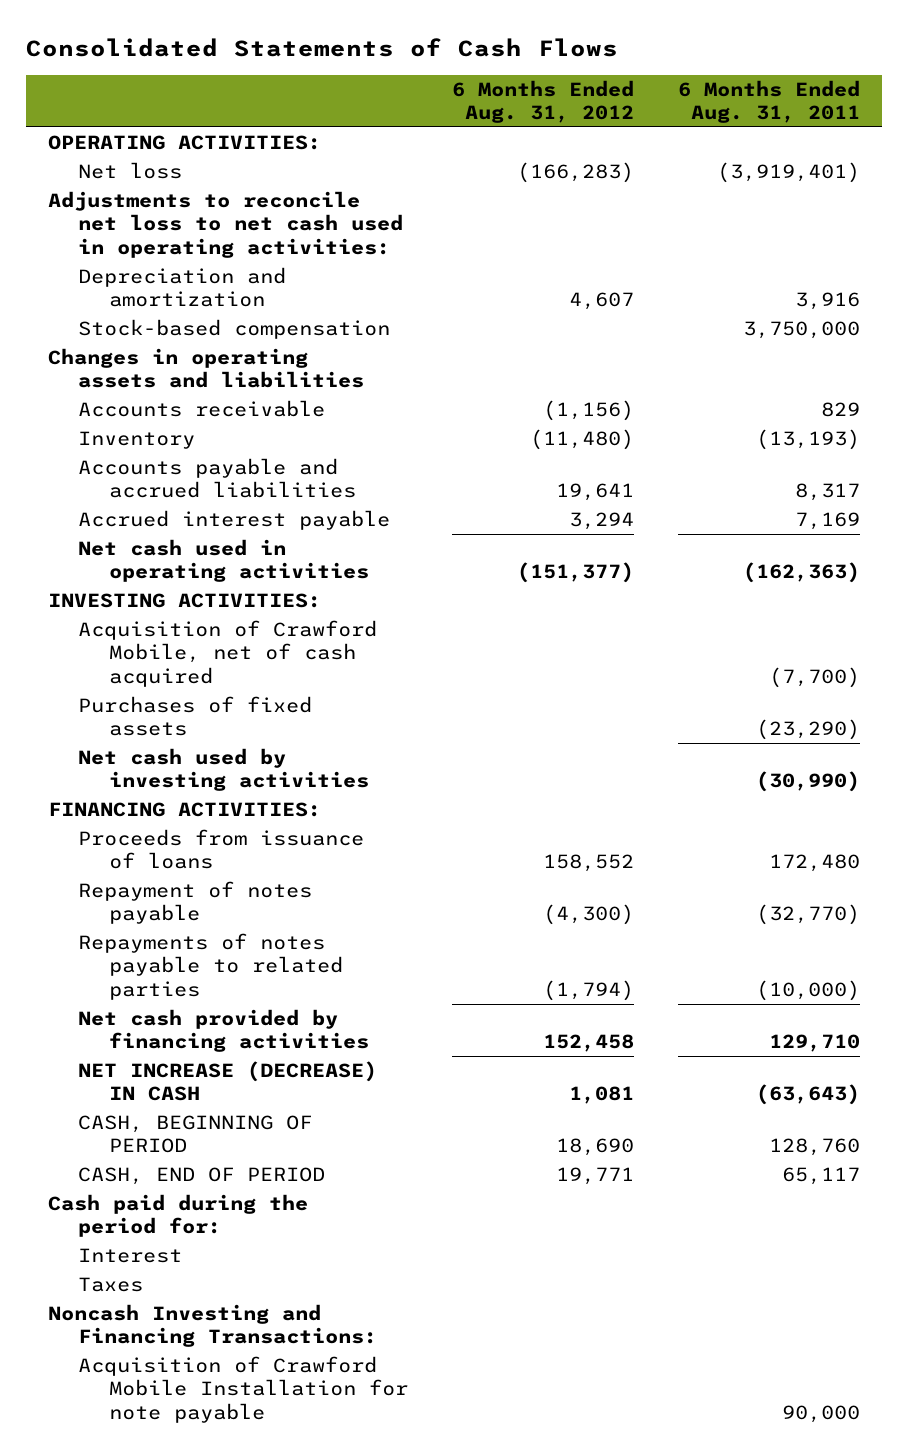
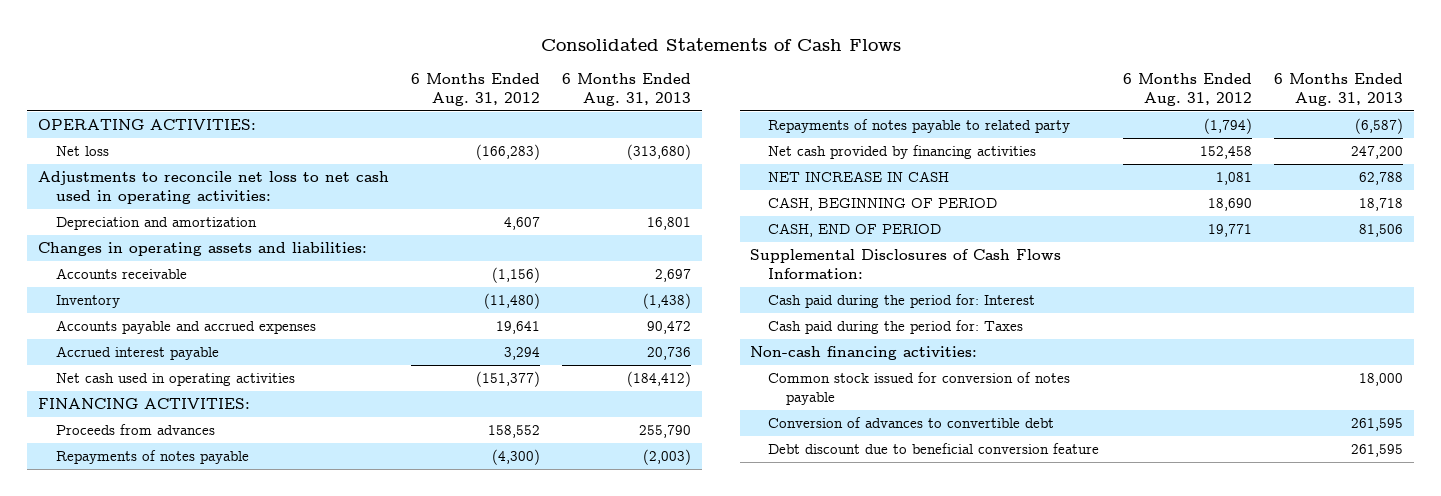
[677,79,860,124] 6 Months Ended Aug. 31, 2011 -> none
none -> [561,72,691,106] 6 Months Ended Aug. 31, 2013
[78,319,391,340] Stock-based compensation -> none
[48,348,365,389] Changes in operating assets and liabilities -> [38,242,368,257] Changes in operating assets and liabilities:
[78,458,356,499] Accounts payable and accrued liabilities -> [55,320,316,335] Accounts payable and accrued expenses
[48,593,322,609] INVESTING ACTIVITIES: -> none
[78,620,378,687] Acquisition of Crawford Mobile, net of cash acquired -> none
[78,696,313,737] Purchases of fixed assets -> none
[78,748,369,792] Net cash used by investing activities -> none
[78,829,365,870] Proceeds from issuance of loans -> [55,424,215,436] Proceeds from advances
[78,881,313,925] Repayment of notes payable -> [55,450,249,465] Repayments of notes payable
[78,933,343,1000] Repayments of notes payable to related parties -> [768,119,1071,134] Repayments of notes payable to related party
[78,1061,378,1102] NET INCREASE (DECREASE) IN CASH -> [768,171,950,183] NET INCREASE IN CASH
[48,1194,309,1238] Cash paid during the period for: -> none
[78,1356,408,1423] Acquisition of Crawford Mobile Installation for note payable -> none
none -> [750,249,1062,280] Supplemental Disclosures of Cash Flows Information:
[78,1248,183,1264] Interest -> [768,294,1036,309] Cash paid during the period for: Interest
[78,1277,144,1293] Taxes -> [768,320,1024,335] Cash paid during the period for: Taxes
[48,1304,378,1348] Noncash Investing and Financing Transactions: -> [750,346,978,361] Non-cash financing activities:
none -> [768,372,1071,406] Common stock issued for conversion of notes payable
none -> [768,417,1055,429] Conversion of advances to convertible debt
none -> [768,443,1100,455] Debt discount due to beneficial conversion feature

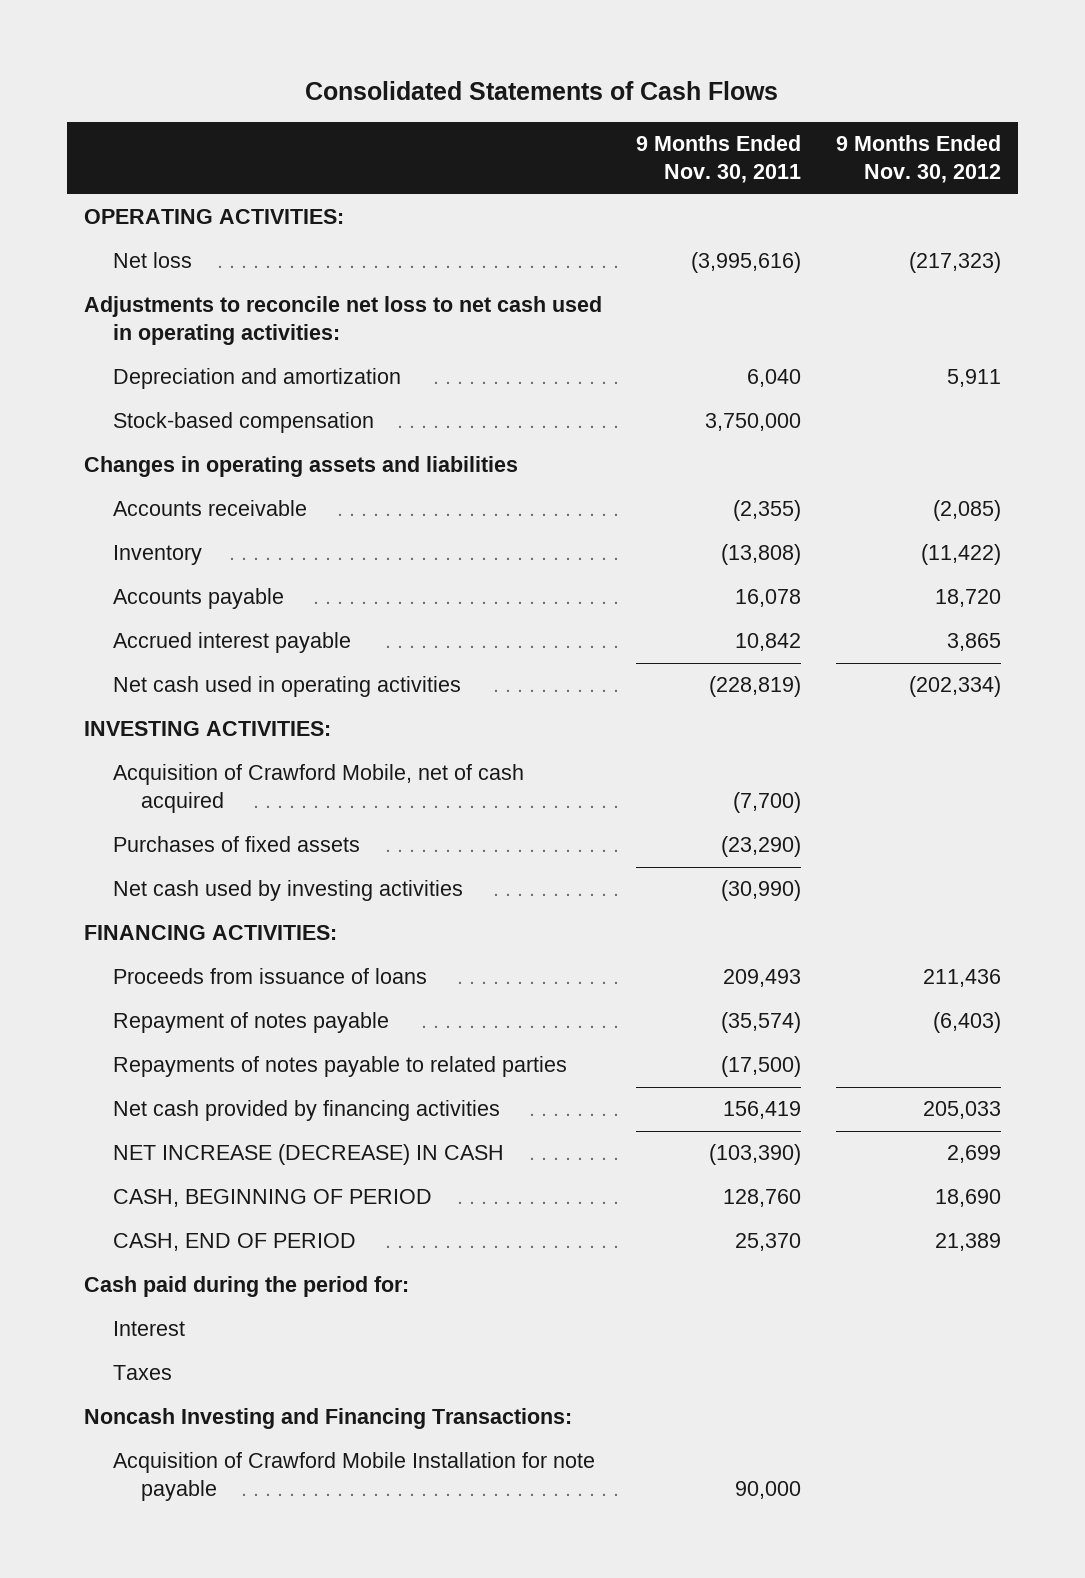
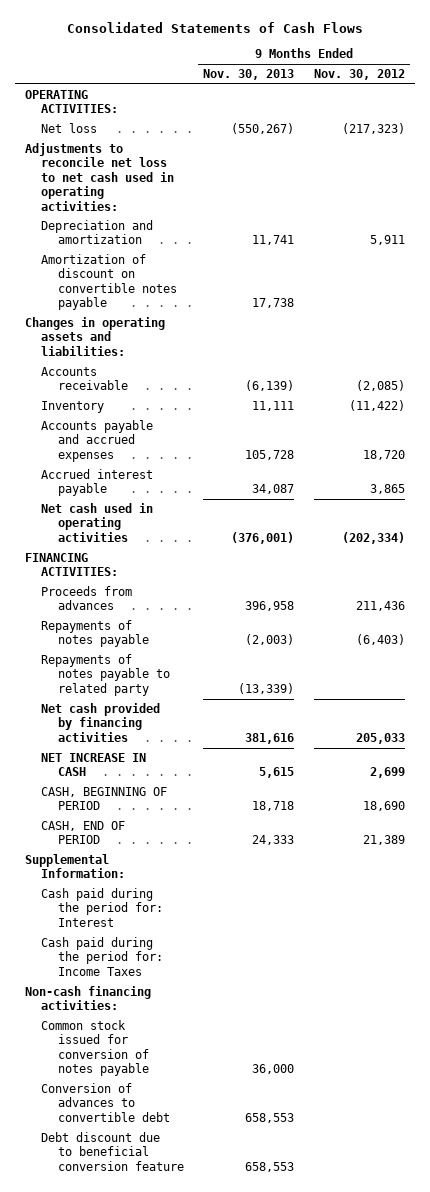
[636,135,802,184] 9 Months Ended Nov. 30, 2011 -> none
none -> [203,69,295,81] Nov. 30, 2013
[112,412,374,434] Stock-based compensation -> none
none -> [41,254,177,311] Amortization of discount on convertible notes payable
[84,456,519,478] Changes in operating assets and liabilities -> [24,317,165,356] Changes in operating assets and liabilities:
[112,588,284,610] Accounts payable -> [41,420,154,462] Accounts payable and accrued expenses
[84,721,332,737] INVESTING ACTIVITIES: -> none
[112,764,524,814] Acquisition of Crawford Mobile, net of cash acquired -> none
[112,836,360,853] Purchases of fixed assets -> none
[112,880,463,902] Net cash used by investing activities -> none
[112,968,427,985] Proceeds from issuance of loans -> [41,586,133,611] Proceeds from advances
[112,1012,389,1034] Repayment of notes payable -> [41,620,149,648] Repayments of notes payable
[112,1056,567,1078] Repayments of notes payable to related parties -> [41,654,170,696] Repayments of notes payable to related party
[112,1144,504,1166] NET INCREASE (DECREASE) IN CASH -> [41,753,147,777] NET INCREASE IN CASH
[84,1276,410,1298] Cash paid during the period for: -> none
[112,1452,595,1502] Acquisition of Crawford Mobile Installation for note payable -> none
none -> [24,854,126,879] Supplemental Information:
[112,1321,185,1337] Interest -> [41,888,163,927] Cash paid during the period for: Interest
[112,1365,172,1381] Taxes -> [41,937,163,976] Cash paid during the period for: Income Taxes
[84,1408,573,1430] Noncash Investing and Financing Transactions: -> [24,986,151,1011] Non-cash financing activities:
none -> [41,1020,149,1077] Common stock issued for conversion of notes payable
none -> [41,1083,170,1122] Conversion of advances to convertible debt
none -> [41,1132,184,1171] Debt discount due to beneficial conversion feature

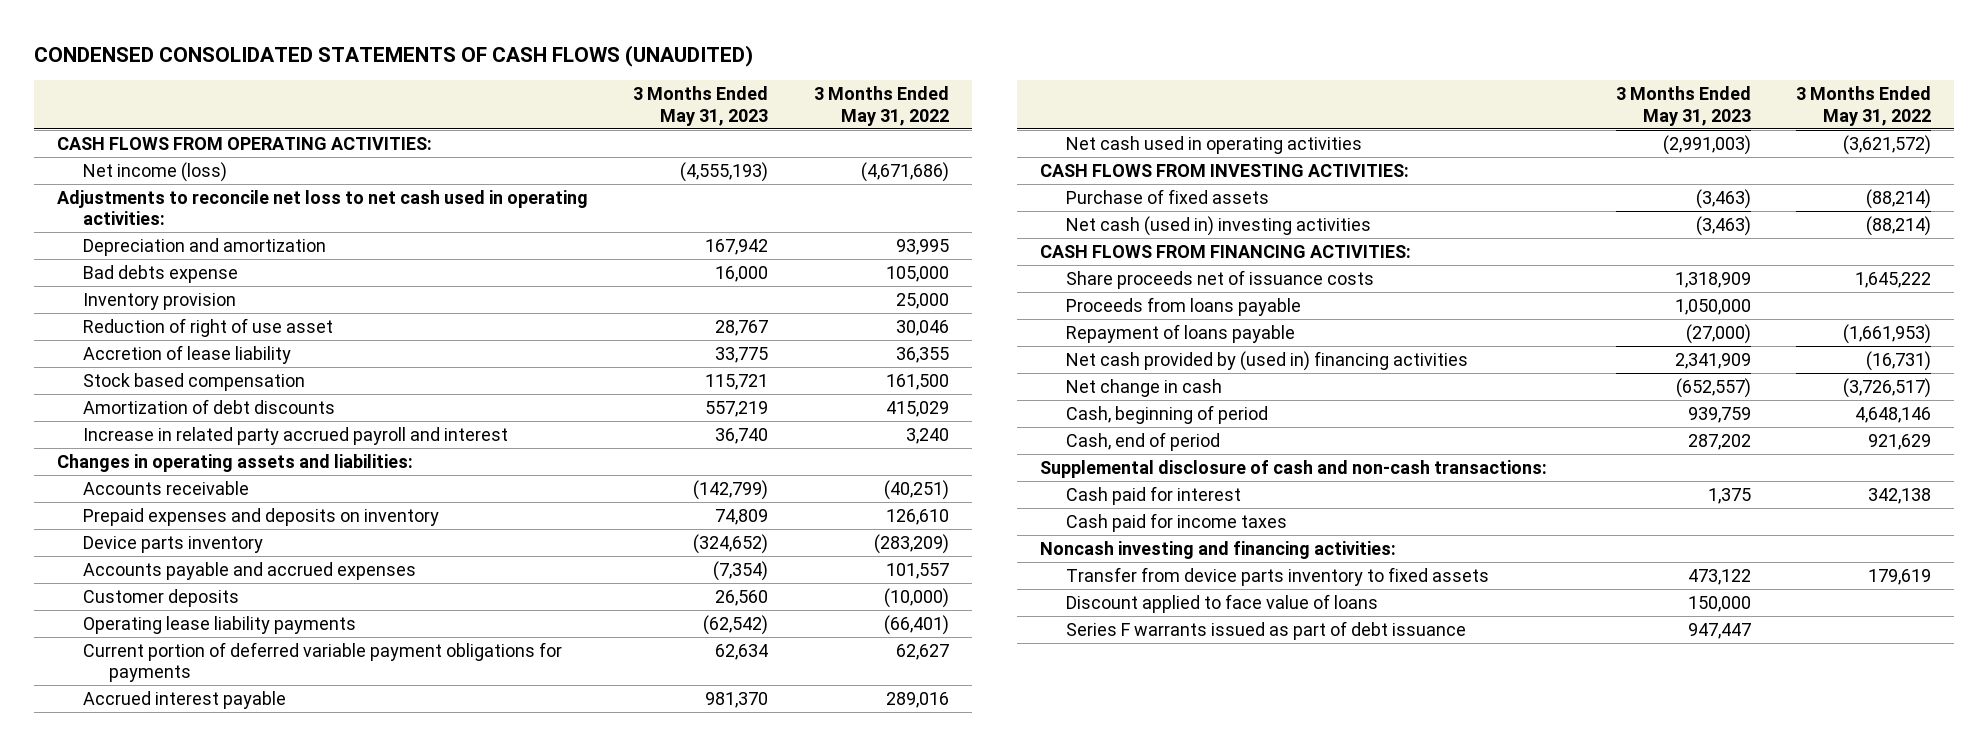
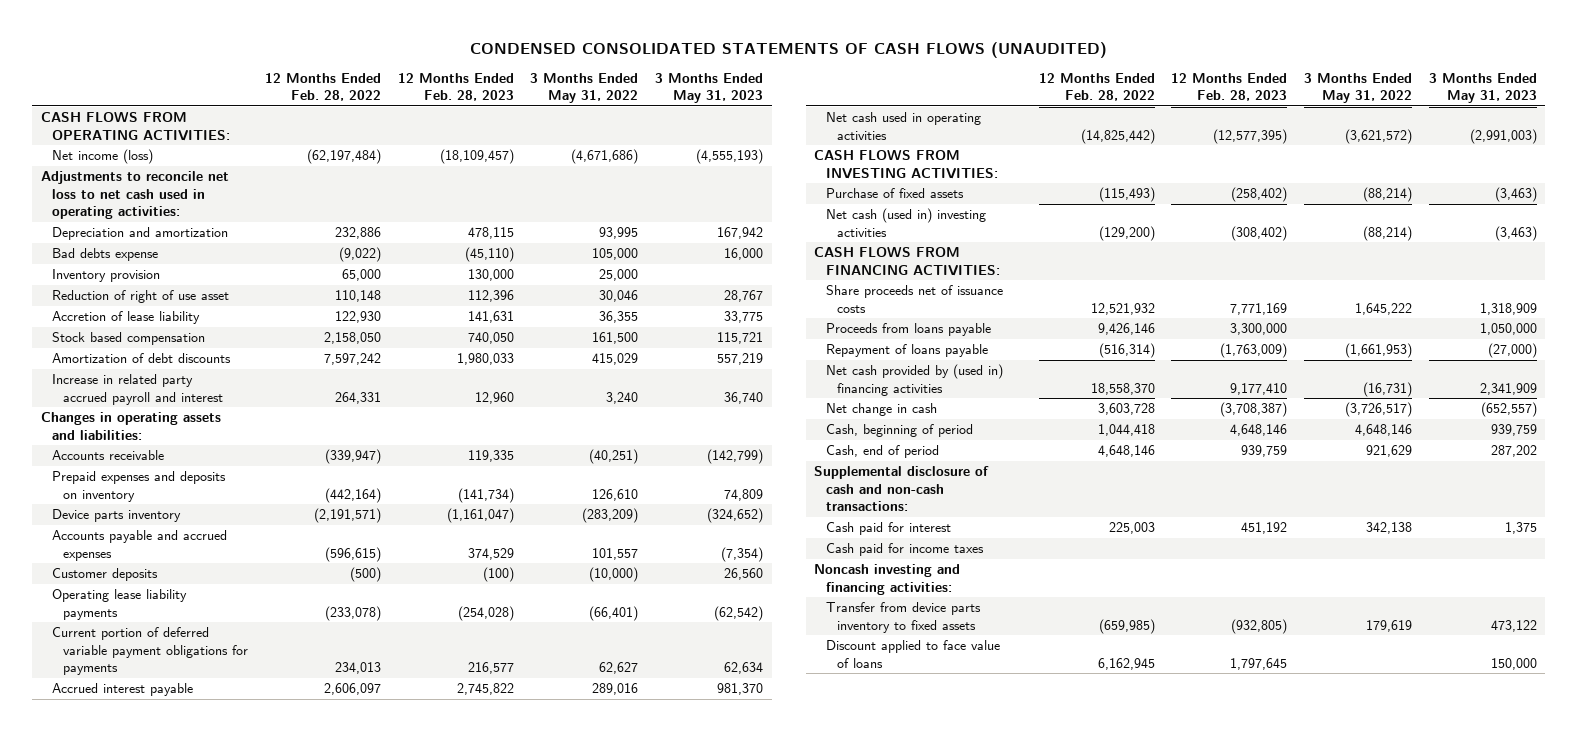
none -> [264,72,381,102] 12 Months Ended Feb. 28, 2022
none -> [397,72,514,102] 12 Months Ended Feb. 28, 2023
[1065,620,1466,640] Series F warrants issued as part of debt issuance -> none

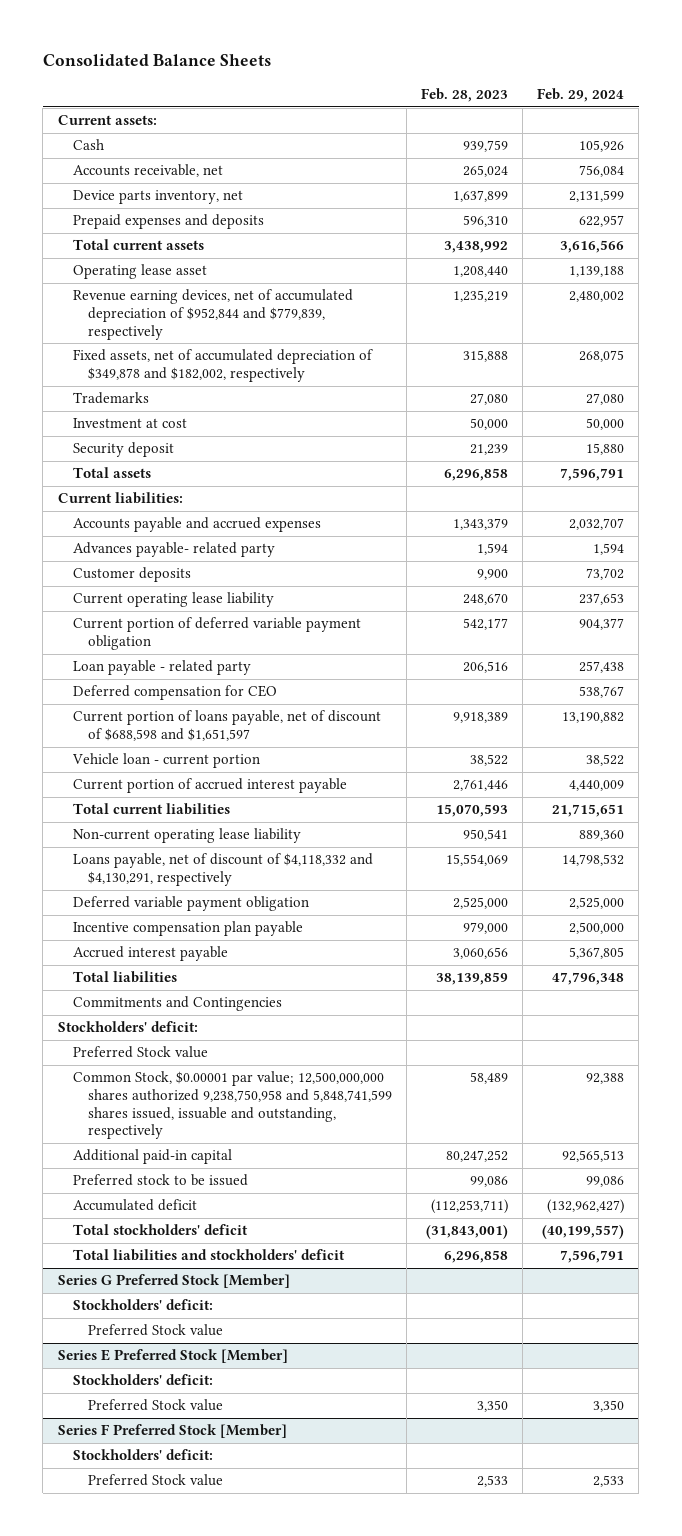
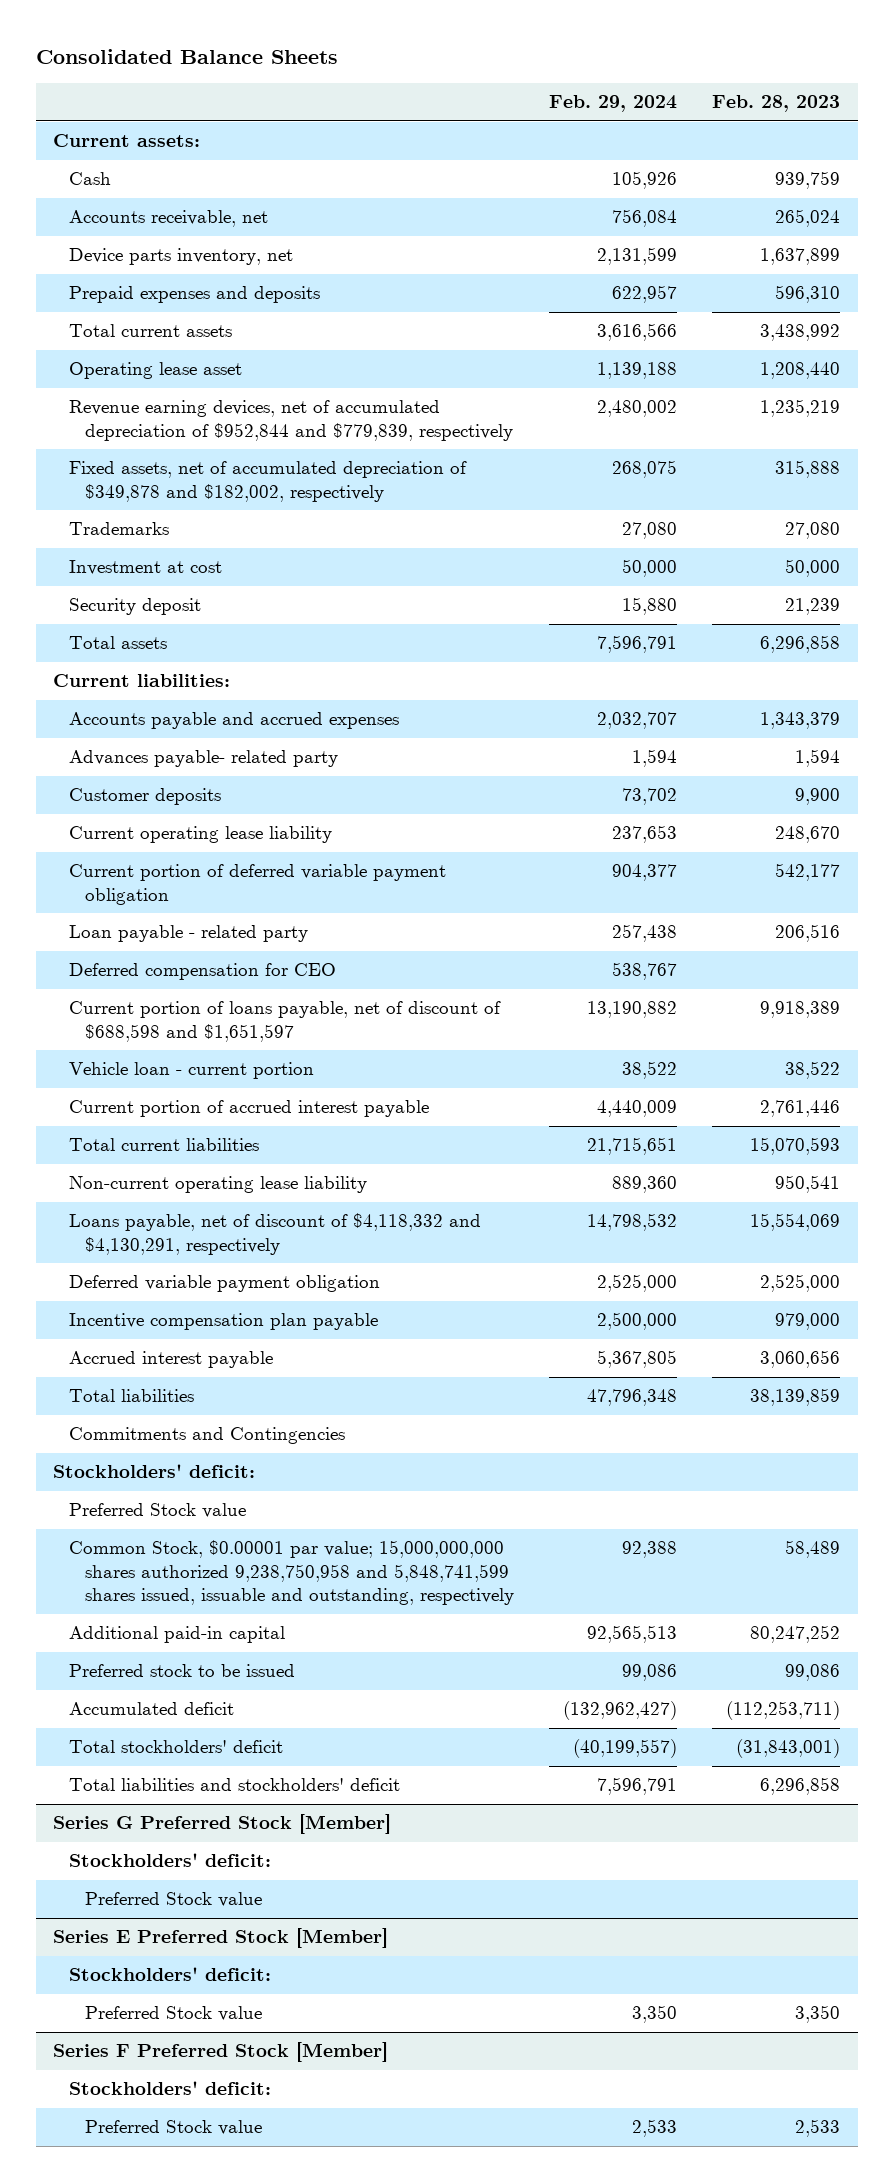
[72,1071,392,1140] Common Stock, $0.00001 par value; 12,500,000,000 shares authorized 9,238,750,958 and 5,848,741,599 shares issued, issuable and outstanding, respectively -> [69,1540,515,1606] Common Stock, $0.00001 par value; 15,000,000,000 shares authorized 9,238,750,958 and 5,848,741,599 shares issued, issuable and outstanding, respectively

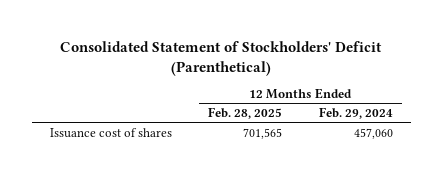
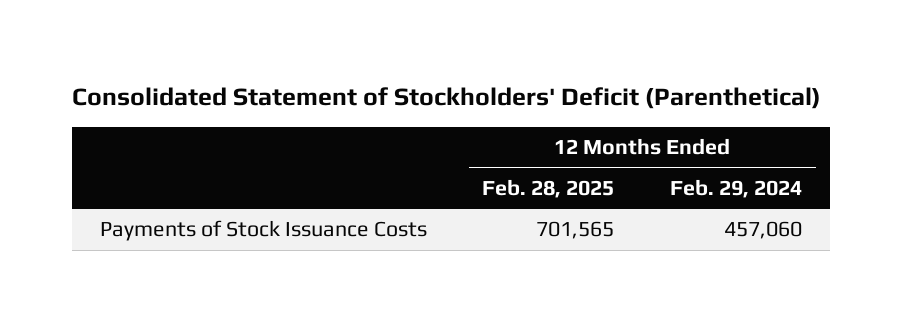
[49,127,172,138] Issuance cost of shares -> [99,220,427,242] Payments of Stock Issuance Costs

